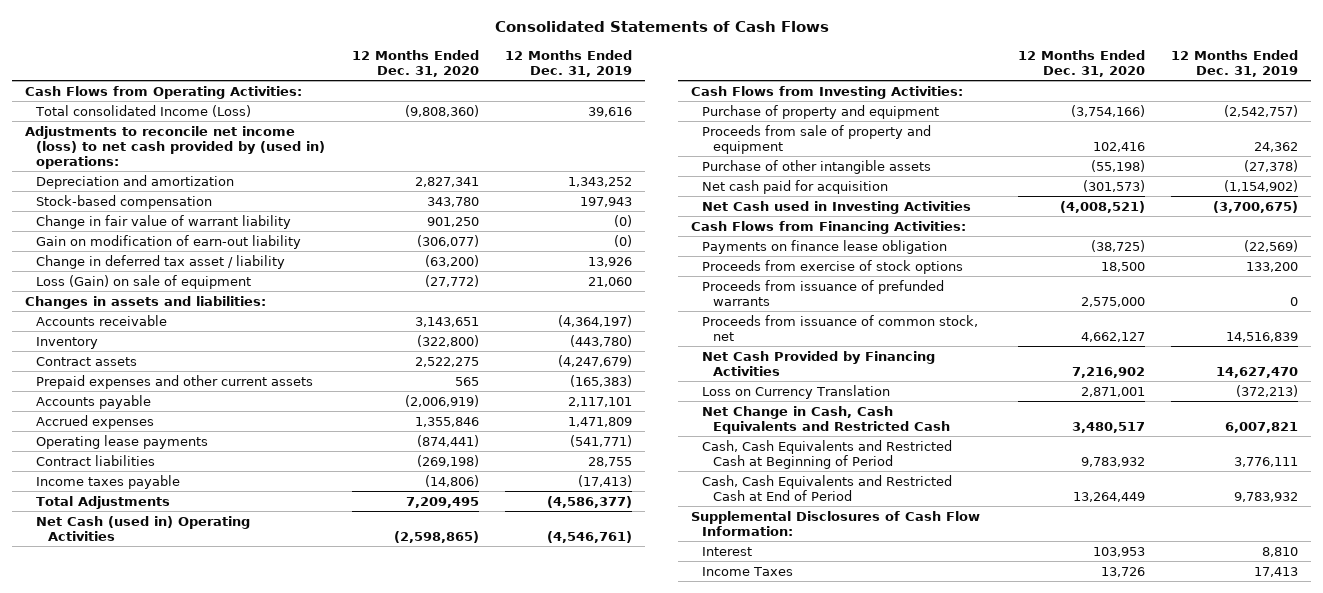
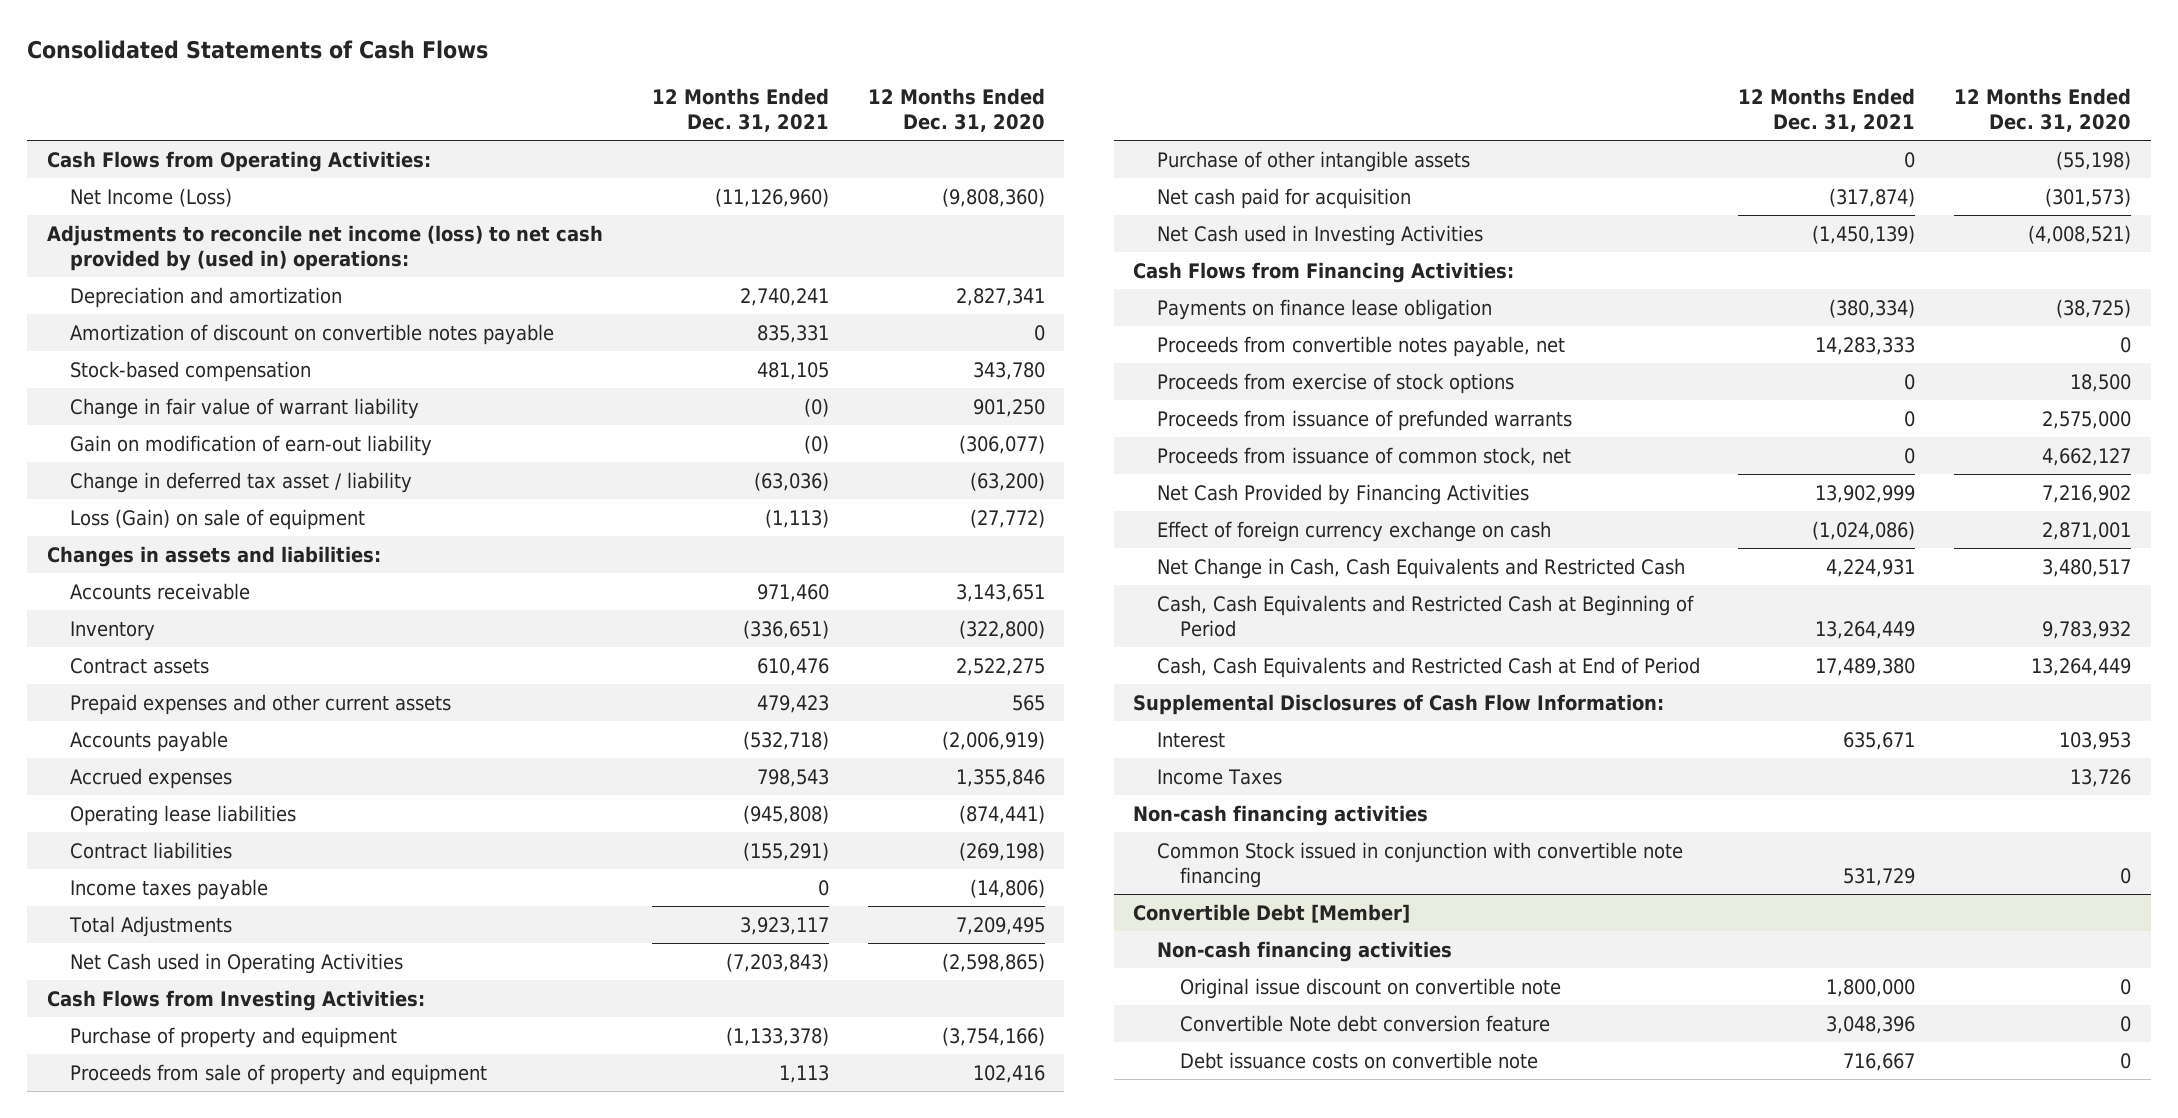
[505,49,633,77] 12 Months Ended Dec. 31, 2019 -> none
none -> [651,88,829,133] 12 Months Ended Dec. 31, 2021
[35,104,252,117] Total consolidated Income (Loss) -> [69,187,232,207] Net Income (Loss)
none -> [69,323,554,345] Amortization of discount on convertible notes payable
[36,434,209,449] Operating lease payments -> [69,804,296,826] Operating lease liabilities
[36,515,251,541] Net Cash (used in) Operating Activities -> [69,952,403,974] Net Cash used in Operating Activities
none -> [1156,335,1565,357] Proceeds from convertible notes payable, net
[702,384,891,399] Loss on Currency Translation -> [1156,520,1551,542] Effect of foreign currency exchange on cash
none -> [1133,804,1429,826] Non-cash financing activities
none -> [1156,841,1683,888] Common Stock issued in conjunction with convertible note financing
none -> [1133,903,1411,923] Convertible Debt [Member]
none -> [1156,940,1452,962] Non-cash financing activities
none -> [1179,977,1561,999] Original issue discount on convertible note
none -> [1179,1014,1550,1032] Convertible Note debt conversion feature
none -> [1179,1051,1538,1069] Debt issuance costs on convertible note

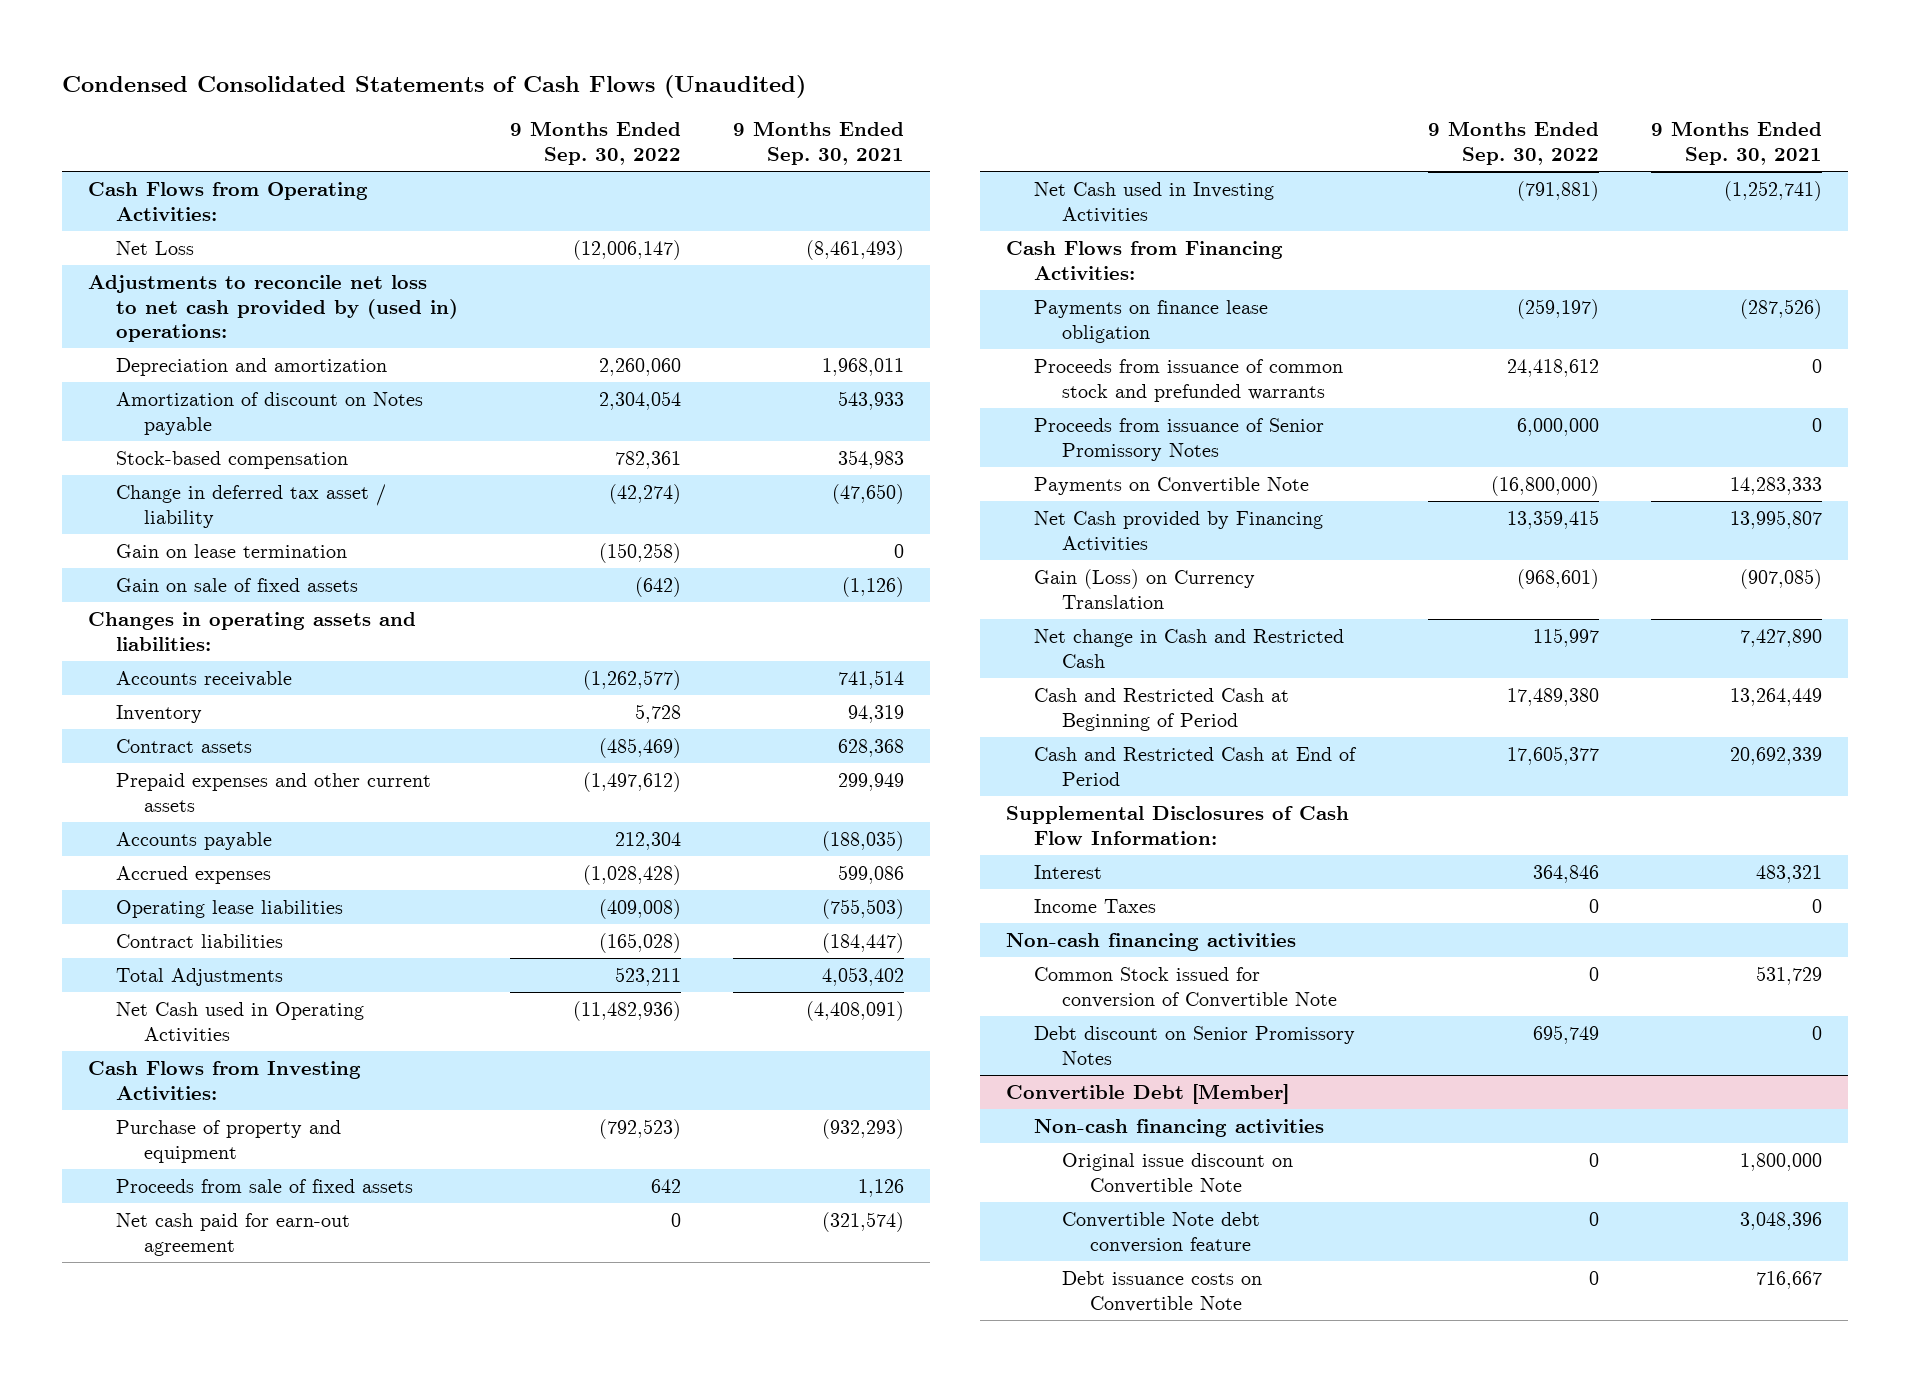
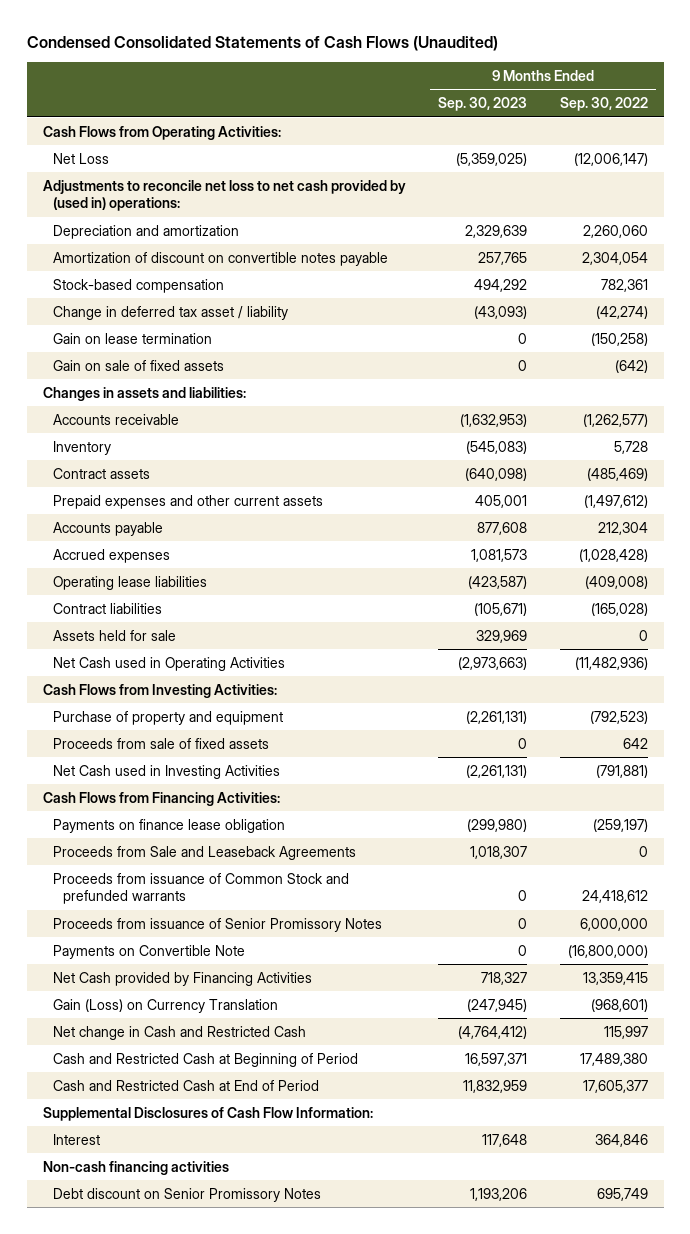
[732,121,904,165] 9 Months Ended Sep. 30, 2021 -> none
none -> [438,97,528,112] Sep. 30, 2023
[115,391,423,435] Amortization of discount on Notes payable -> [52,251,388,266] Amortization of discount on convertible notes payable
[87,611,416,651] Changes in operating assets and liabilities: -> [42,386,246,401] Changes in assets and liabilities:
[115,967,283,986] Total Adjustments -> none
none -> [52,629,176,641] Assets held for sale
[115,1212,350,1256] Net cash paid for earn-out agreement -> none
none -> [52,845,356,860] Proceeds from Sale and Leaseback Agreements
[1033,358,1343,402] Proceeds from issuance of common stock and prefunded warrants -> [52,872,349,905] Proceeds from issuance of Common Stock and prefunded warrants
[1033,898,1156,913] Income Taxes -> none
[1033,966,1338,1008] Common Stock issued for conversion of Convertible Note -> none
[1005,1083,1289,1104] Convertible Debt [Member] -> none
[1033,1118,1324,1137] Non-cash financing activities -> none
[1062,1152,1294,1194] Original issue discount on Convertible Note -> none
[1062,1211,1261,1253] Convertible Note debt conversion feature -> none
[1062,1270,1263,1312] Debt issuance costs on Convertible Note -> none

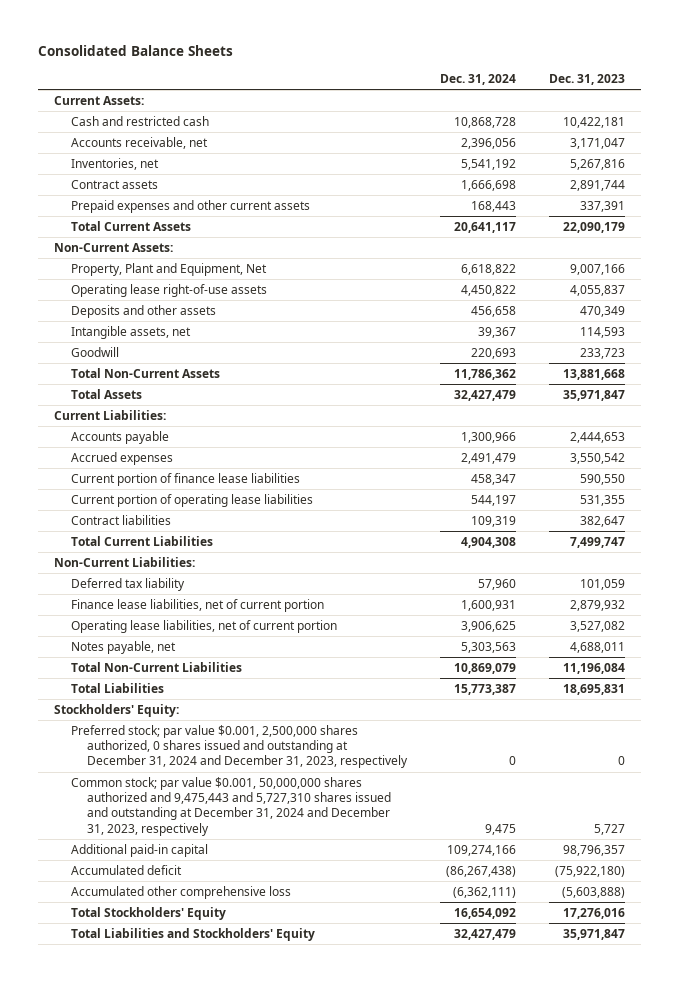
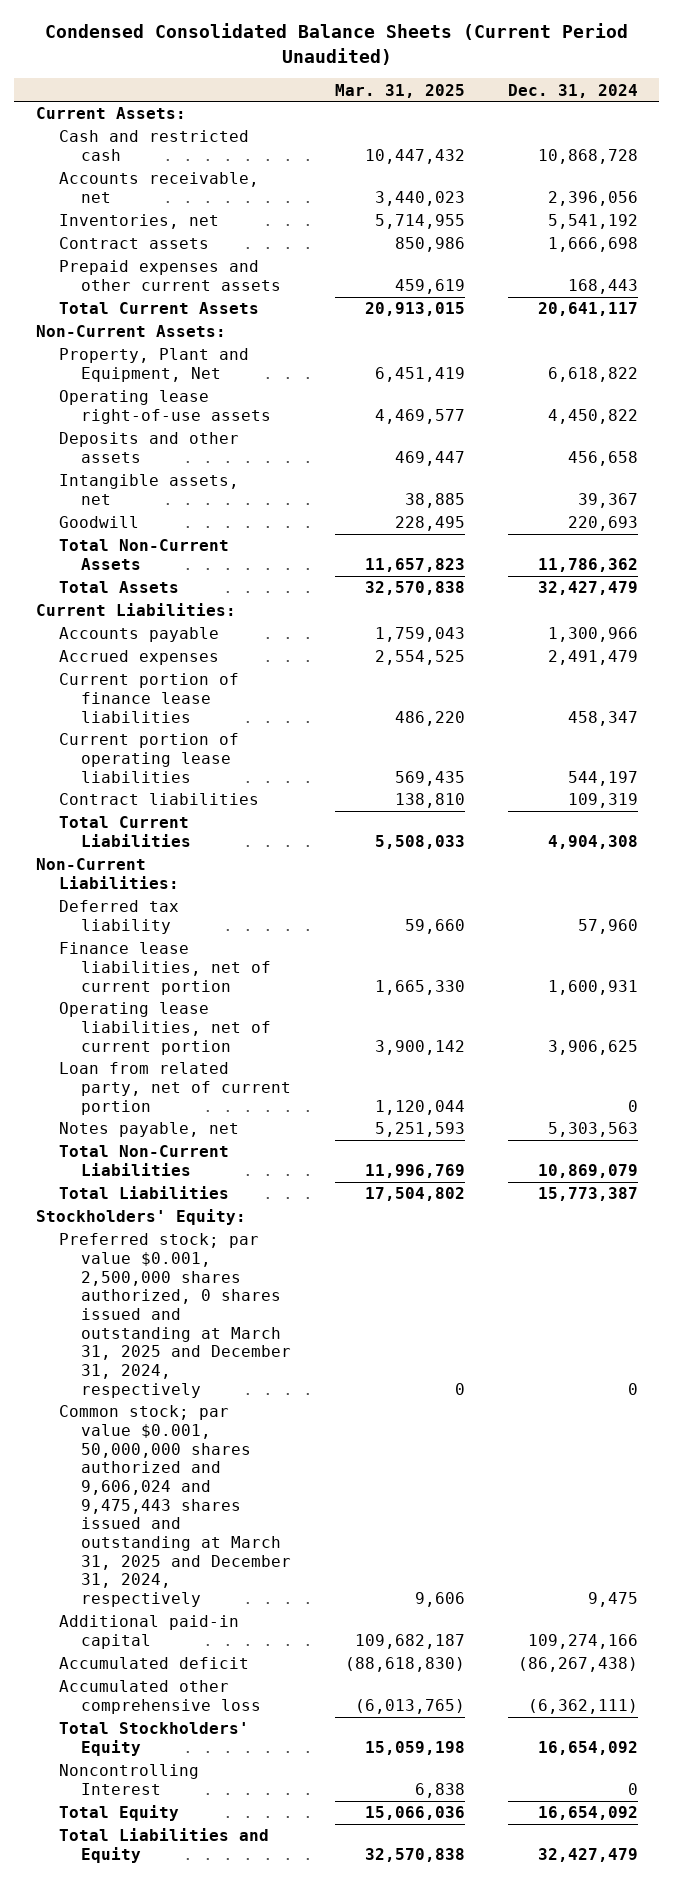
[37,45,233,57] Consolidated Balance Sheets -> [44,23,628,65] Condensed Consolidated Balance Sheets (Current Period Unaudited)
[548,74,625,86] Dec. 31, 2023 -> none
none -> [334,83,465,98] Mar. 31, 2025
none -> [58,1062,292,1115] Loan from related party, net of current portion
[70,724,408,769] Preferred stock; par value $0.001, 2,500,000 shares authorized, 0 shares issued and outstanding at December 31, 2024 and December 31, 2023, respectively -> [58,1233,292,1398] Preferred stock; par value $0.001, 2,500,000 shares authorized, 0 shares issued and outstanding at March 31, 2025 and December 31, 2024, respectively
[70,776,391,836] Common stock; par value $0.001, 50,000,000 shares authorized and 9,475,443 and 5,727,310 shares issued and outstanding at December 31, 2024 and December 31, 2023, respectively -> [58,1405,292,1607] Common stock; par value $0.001, 50,000,000 shares authorized and 9,606,024 and 9,475,443 shares issued and outstanding at March 31, 2025 and December 31, 2024, respectively
none -> [58,1764,199,1795] Noncontrolling Interest
none -> [58,1805,179,1822] Total Equity
[70,927,315,941] Total Liabilities and Stockholders' Equity -> [58,1828,269,1863] Total Liabilities and Equity

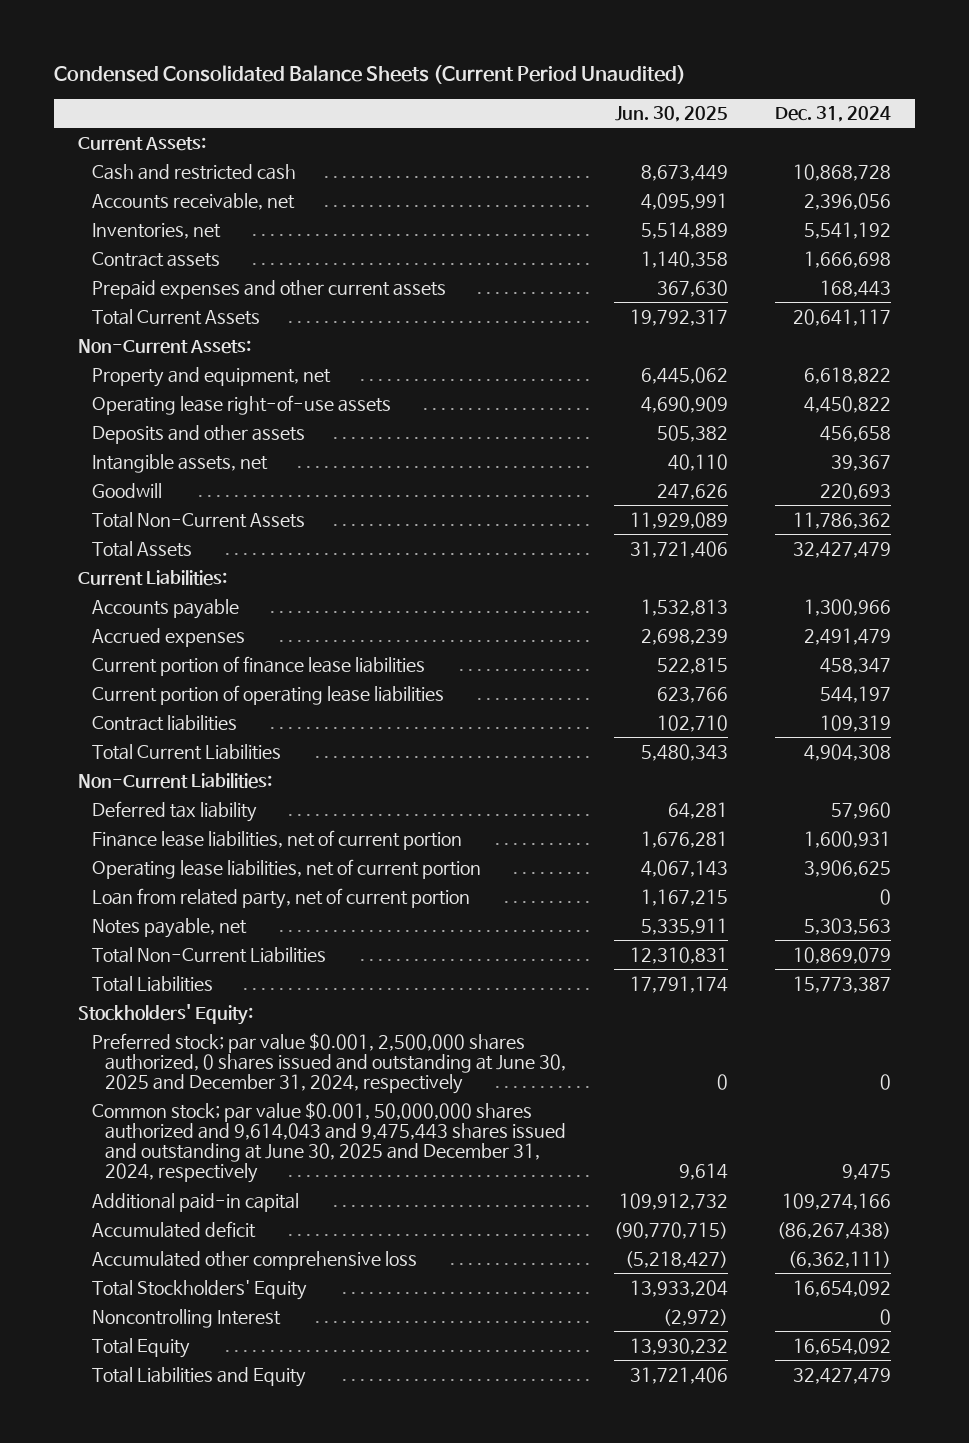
[334,83,465,98] Mar. 31, 2025 -> none
none -> [614,106,728,123] Jun. 30, 2025
[58,348,249,382] Property, Plant and Equipment, Net -> [91,366,331,387] Property and equipment, net
[58,1233,292,1398] Preferred stock; par value $0.001, 2,500,000 shares authorized, 0 shares issued and outstanding at March 31, 2025 and December 31, 2024, respectively -> [91,1032,567,1095] Preferred stock; par value $0.001, 2,500,000 shares authorized, 0 shares issued and outstanding at June 30, 2025 and December 31, 2024, respectively
[58,1405,292,1607] Common stock; par value $0.001, 50,000,000 shares authorized and 9,606,024 and 9,475,443 shares issued and outstanding at March 31, 2025 and December 31, 2024, respectively -> [91,1101,567,1184] Common stock; par value $0.001, 50,000,000 shares authorized and 9,614,043 and 9,475,443 shares issued and outstanding at June 30, 2025 and December 31, 2024, respectively

